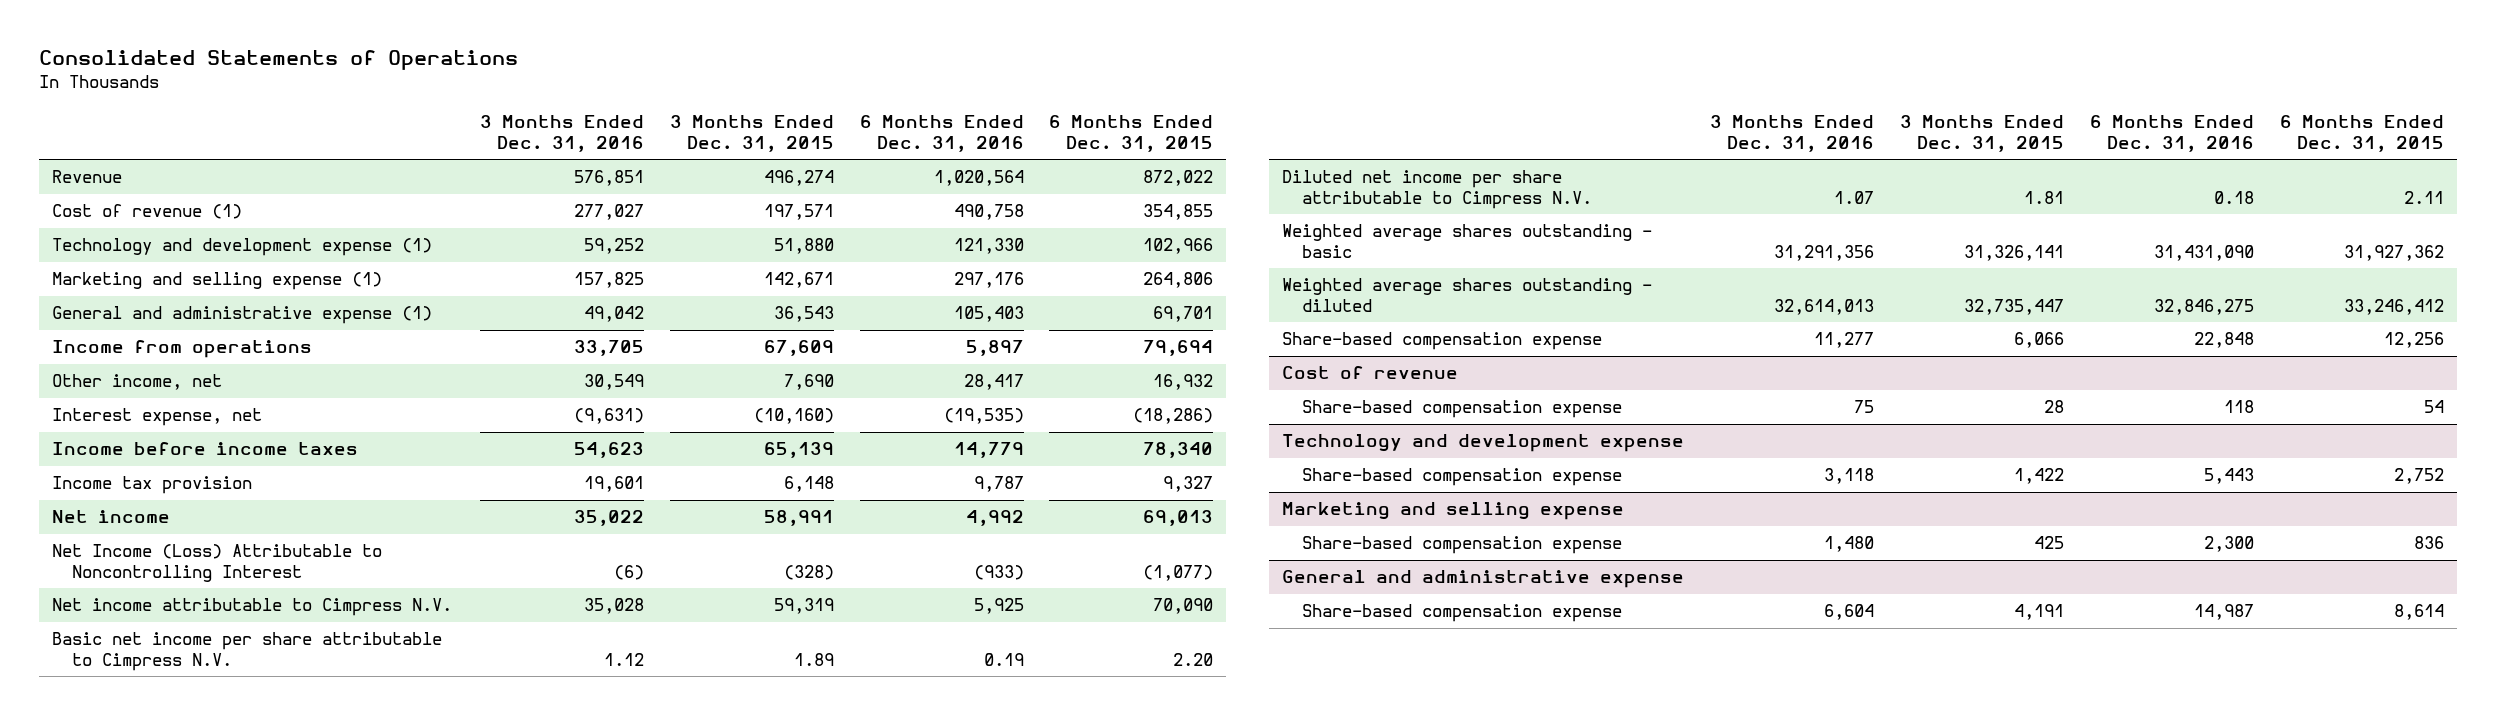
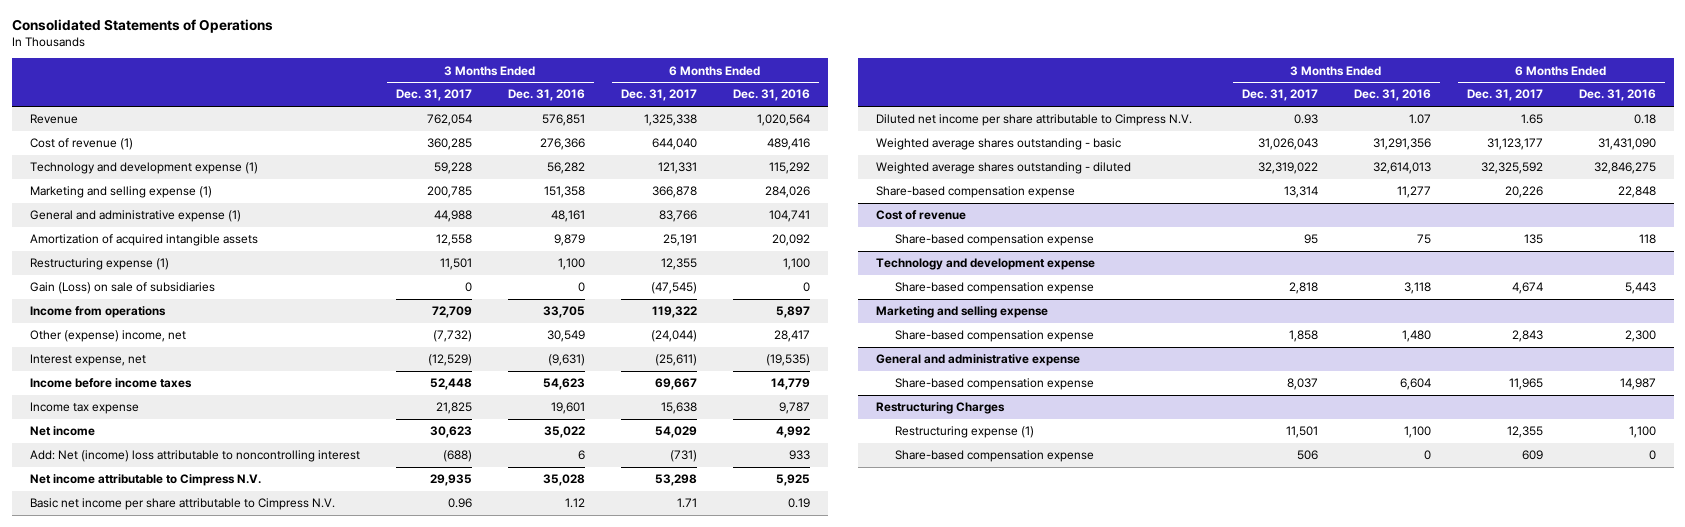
[669,115,834,152] 3 Months Ended Dec. 31, 2015 -> none
[1049,115,1214,152] 6 Months Ended Dec. 31, 2015 -> none
none -> [395,89,472,102] Dec. 31, 2017
none -> [620,89,697,102] Dec. 31, 2017
[573,204,644,221] 277,027 -> [539,138,585,151] 276,366
[953,204,1024,221] 490,758 -> [766,138,810,151] 489,416
[583,238,644,255] 59,252 -> [546,162,585,175] 56,282
[953,238,1024,255] 121,330 -> [768,162,810,175] 115,292
[573,272,644,289] 157,825 -> [543,186,585,199] 151,358
[953,272,1024,289] 297,176 -> [764,186,810,199] 284,026
[583,306,644,323] 49,042 -> [550,210,585,223] 48,161
[953,306,1024,323] 105,403 -> [768,210,810,223] 104,741
none -> [29,234,258,247] Amortization of acquired intangible assets
none -> [29,258,169,271] Restructuring expense (1)
none -> [29,282,215,295] Gain (Loss) on sale of subsidiaries
[51,374,222,391] Other income, net -> [29,330,186,343] Other (expense) income, net
[51,476,252,495] Income tax provision -> [29,402,139,415] Income tax expense
[51,544,382,582] Net Income (Loss) Attributable to Noncontrolling Interest -> [29,450,360,463] Add: Net (income) loss attributable to noncontrolling interest
[613,564,644,580] (6) -> [577,450,585,461] 6
[973,564,1024,580] (933) -> [788,450,810,461] 933
none -> [875,402,1005,415] Restructuring Charges
none -> [894,426,1034,439] Restructuring expense (1)
none -> [894,450,1094,463] Share-based compensation expense

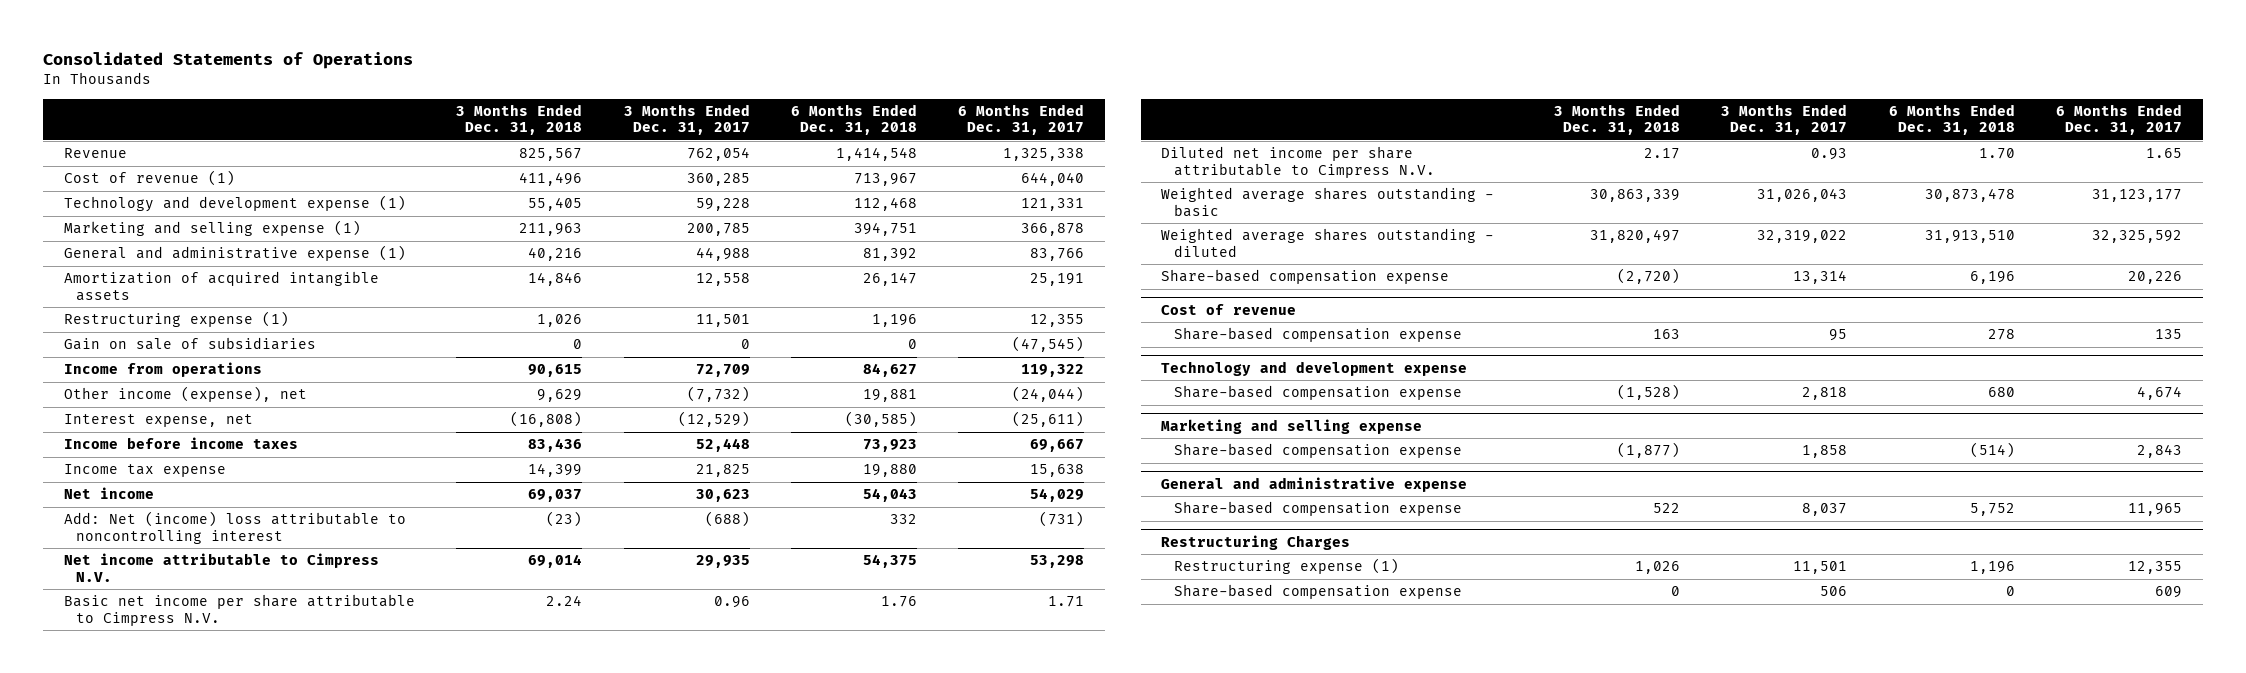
[507,89,585,102] Dec. 31, 2016 -> none
[732,89,810,102] Dec. 31, 2016 -> none
none -> [456,103,583,136] 3 Months Ended Dec. 31, 2018
none -> [791,103,918,136] 6 Months Ended Dec. 31, 2018
[29,282,215,295] Gain (Loss) on sale of subsidiaries -> [63,337,316,351] Gain on sale of subsidiaries
[29,330,186,343] Other (expense) income, net -> [63,386,307,403] Other income (expense), net

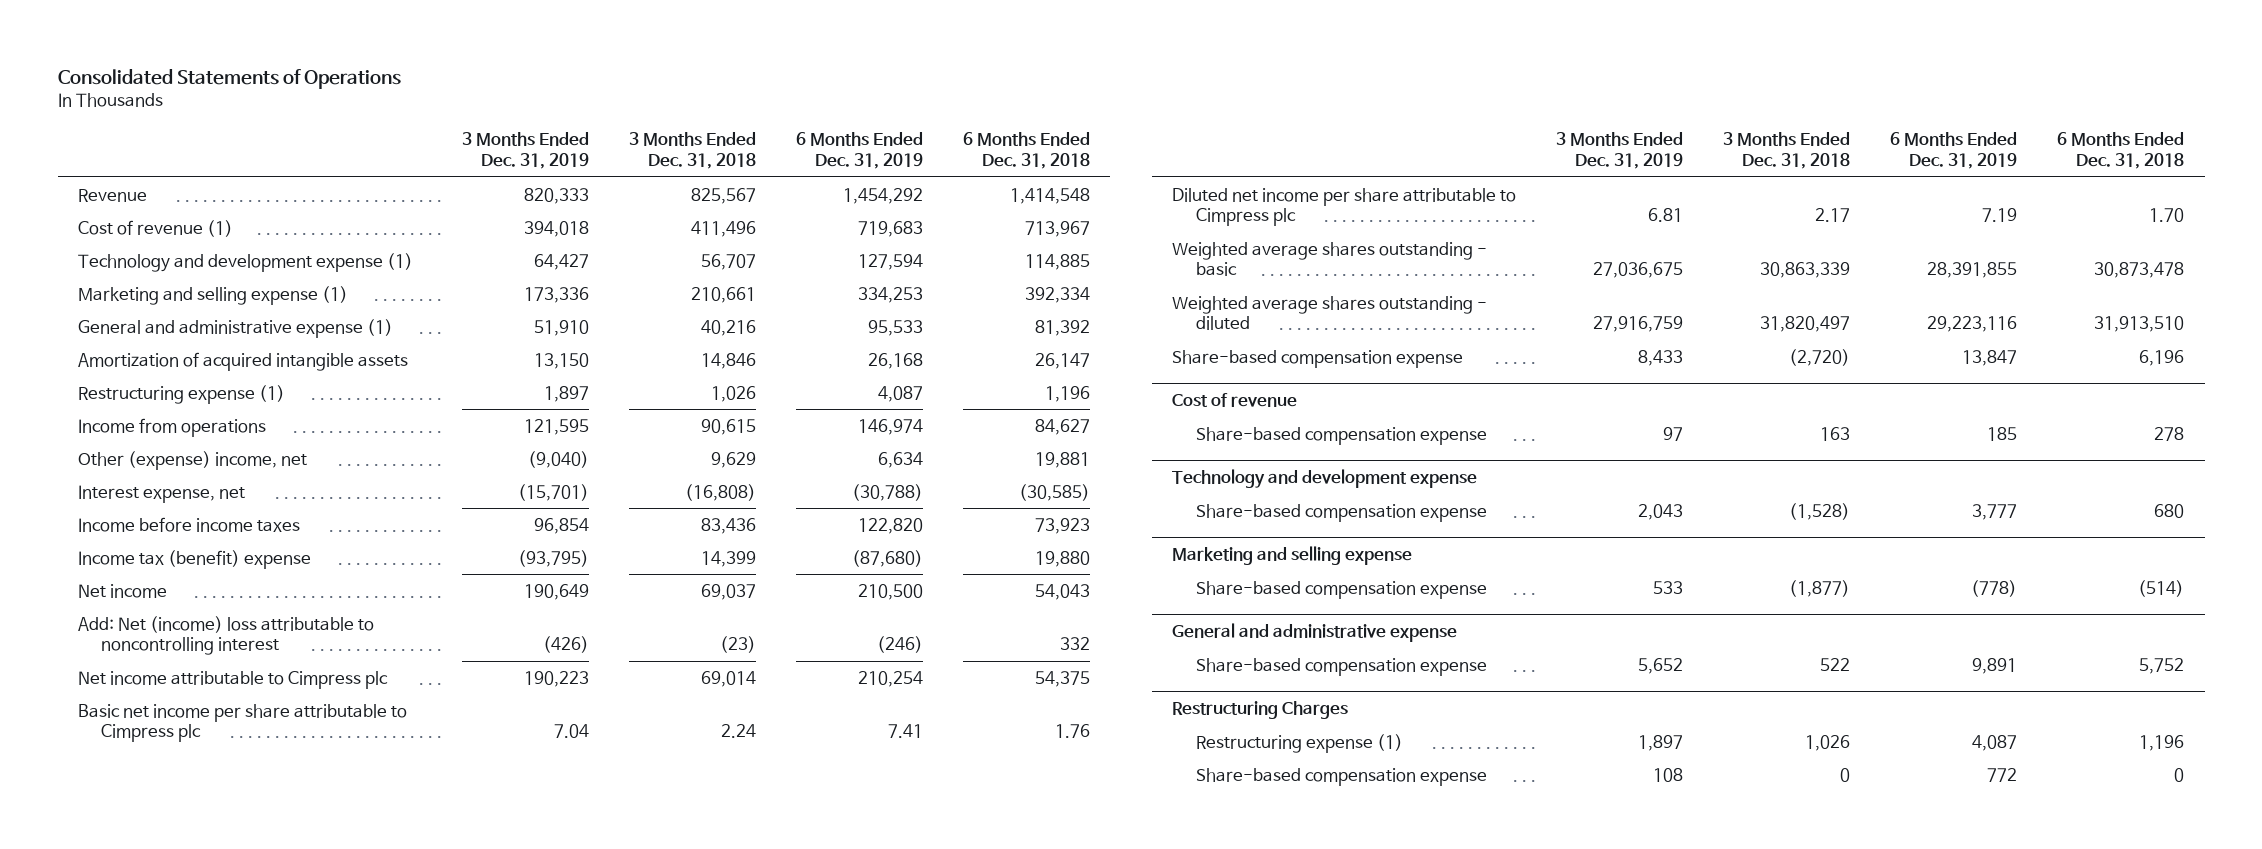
[623,103,750,136] 3 Months Ended Dec. 31, 2017 -> none
[958,103,1085,136] 6 Months Ended Dec. 31, 2017 -> none
none -> [461,132,589,170] 3 Months Ended Dec. 31, 2019
none -> [796,132,924,170] 6 Months Ended Dec. 31, 2019
[528,197,583,212] 55,405 -> [700,253,756,270] 56,707
[854,197,918,212] 112,468 -> [1025,253,1091,270] 114,885
[519,223,583,237] 211,963 -> [690,286,756,303] 210,661
[854,222,918,237] 394,751 -> [1025,286,1091,303] 392,334
[63,337,316,351] Gain on sale of subsidiaries -> none
[63,386,307,403] Other income (expense), net -> [77,450,307,470] Other (expense) income, net
[63,464,226,478] Income tax expense -> [77,549,311,569] Income tax (benefit) expense
[63,553,379,582] Net income attributable to Cimpress N.V. -> [77,670,388,689] Net income attributable to Cimpress plc
[63,594,415,626] Basic net income per share attributable to Cimpress N.V. -> [77,703,407,743] Basic net income per share attributable to Cimpress plc
[1161,146,1435,178] Diluted net income per share attributable to Cimpress N.V. -> [1171,187,1516,227] Diluted net income per share attributable to Cimpress plc

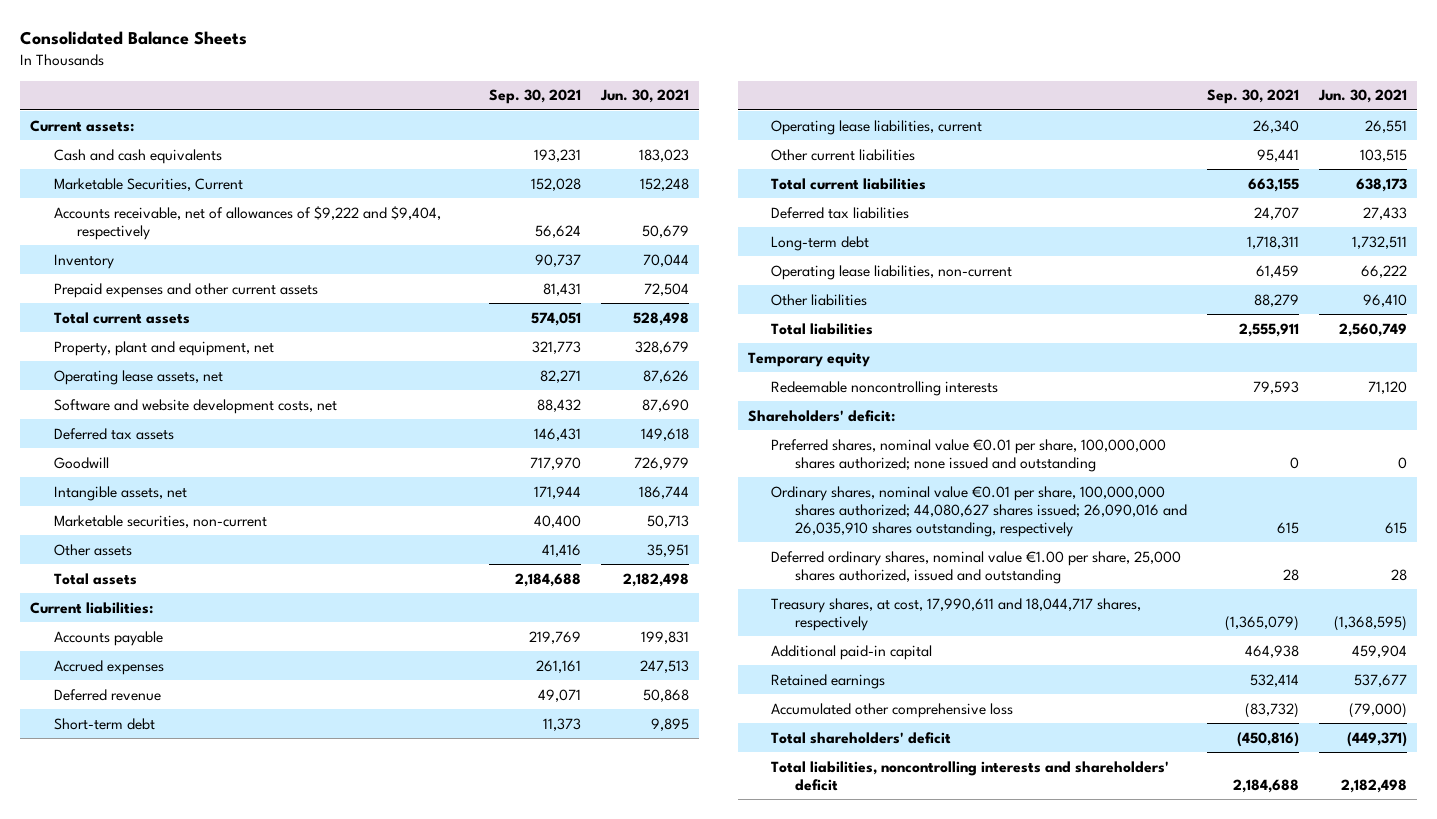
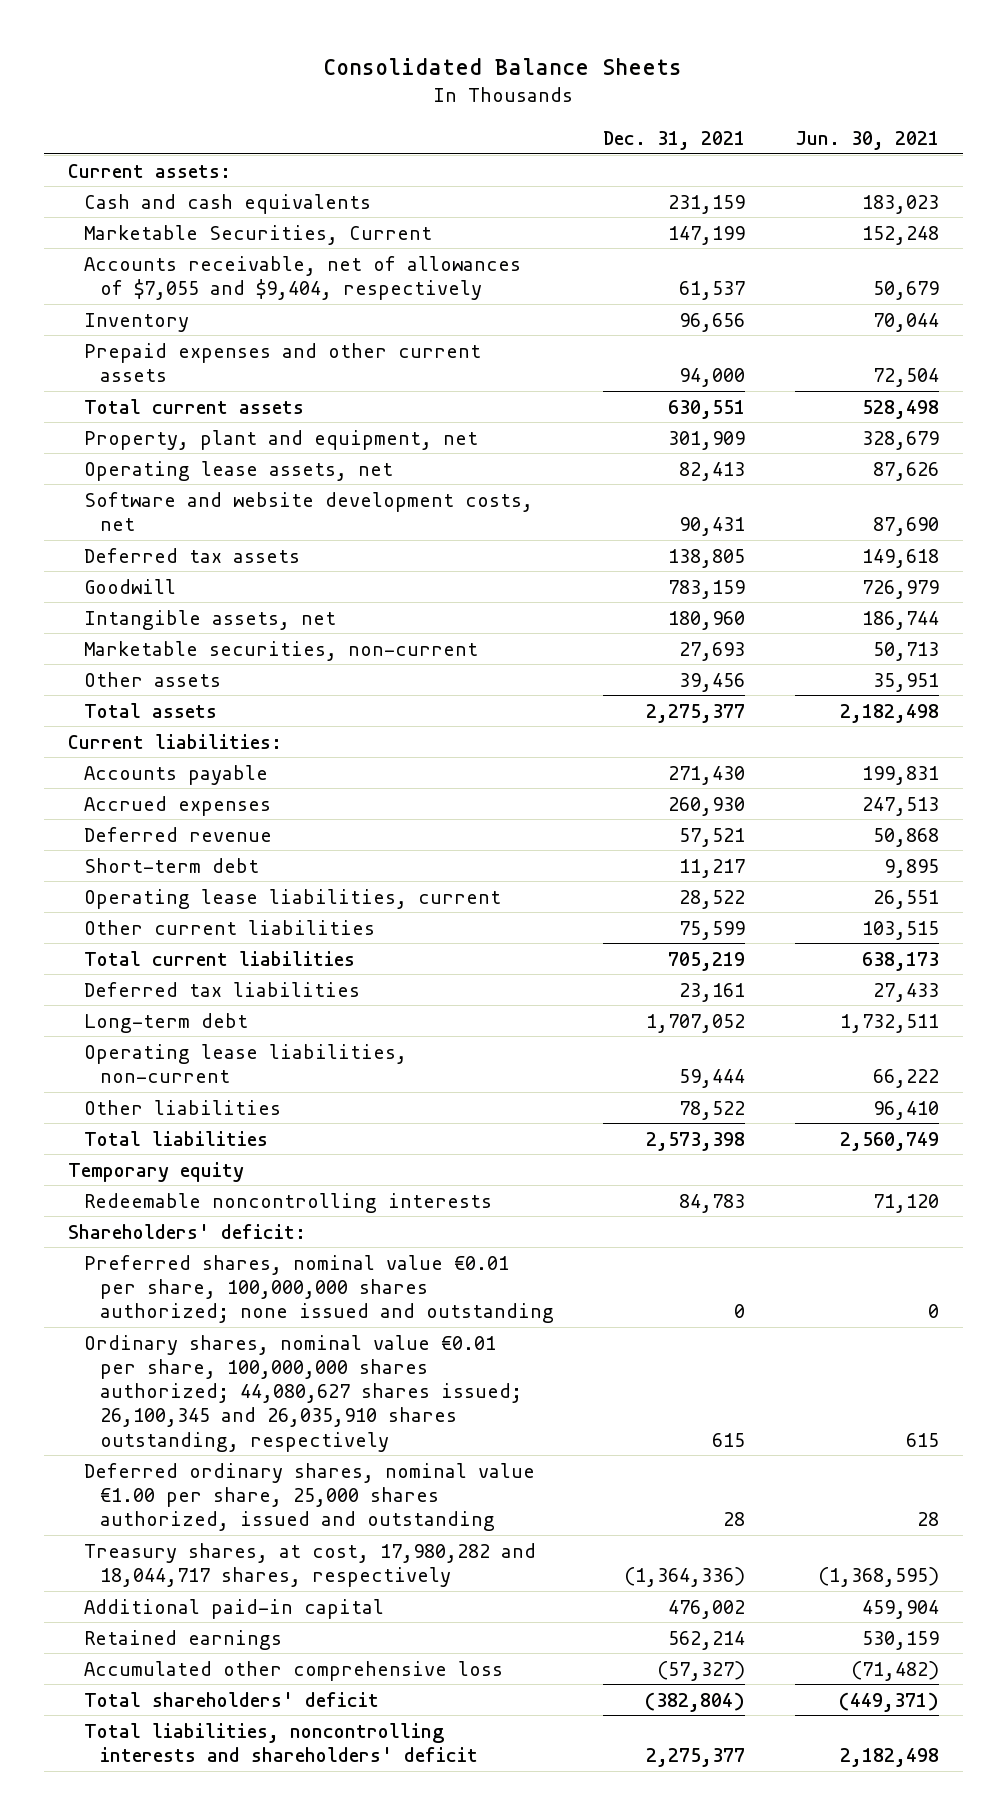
[489,89,582,105] Sep. 30, 2021 -> none
none -> [603,130,746,150] Dec. 31, 2021
[53,205,441,240] Accounts receivable, net of allowances of $9,222 and $9,404, respectively -> [84,255,522,300] Accounts receivable, net of allowances of $7,055 and $9,404, respectively
[771,485,1188,537] Ordinary shares, nominal value €0.01 per share, 100,000,000 shares authorized; 44,080,627 shares issued; 26,090,016 and 26,035,910 shares outstanding, respectively -> [84,1334,522,1452] Ordinary shares, nominal value €0.01 per share, 100,000,000 shares authorized; 44,080,627 shares issued; 26,100,345 and 26,035,910 shares outstanding, respectively
[771,597,1142,631] Treasury shares, at cost, 17,990,611 and 18,044,717 shares, respectively -> [84,1542,537,1587] Treasury shares, at cost, 17,980,282 and 18,044,717 shares, respectively
[1353,673,1407,687] 537,677 -> [861,1630,939,1650] 530,159
[1348,702,1407,718] (79,000) -> [850,1660,939,1681] (71,482)

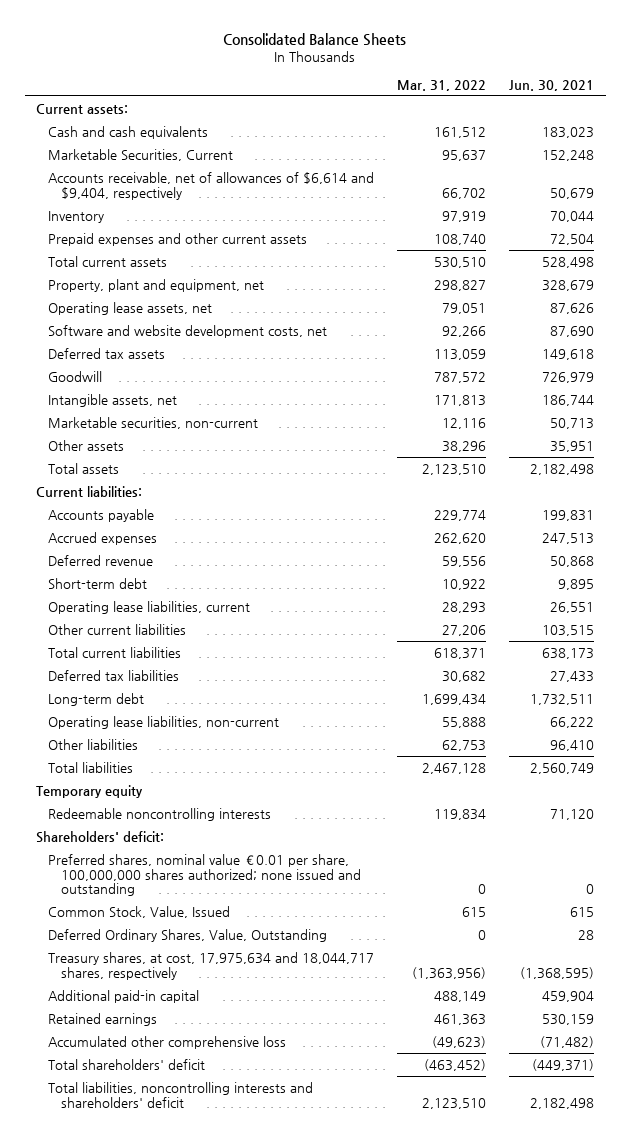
[603,130,746,150] Dec. 31, 2021 -> none
none -> [397,79,487,91] Mar. 31, 2022
[84,255,522,300] Accounts receivable, net of allowances of $7,055 and $9,404, respectively -> [48,171,375,200] Accounts receivable, net of allowances of $6,614 and $9,404, respectively
[84,1334,522,1452] Ordinary shares, nominal value €0.01 per share, 100,000,000 shares authorized; 44,080,627 shares issued; 26,100,345 and 26,035,910 shares outstanding, respectively -> [48,905,231,918] Common Stock, Value, Issued
[84,1462,536,1532] Deferred ordinary shares, nominal value €1.00 per share, 25,000 shares authorized, issued and outstanding -> [48,928,328,942] Deferred Ordinary Shares, Value, Outstanding
[84,1542,537,1587] Treasury shares, at cost, 17,980,282 and 18,044,717 shares, respectively -> [48,951,375,980] Treasury shares, at cost, 17,975,634 and 18,044,717 shares, respectively

